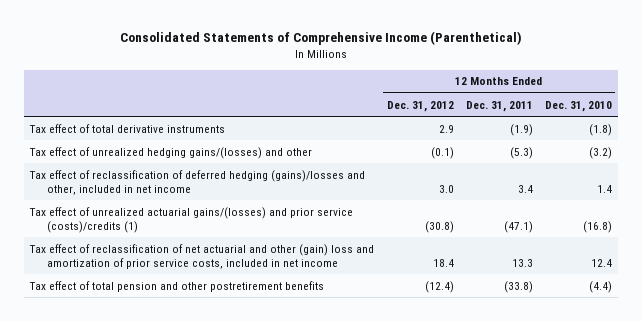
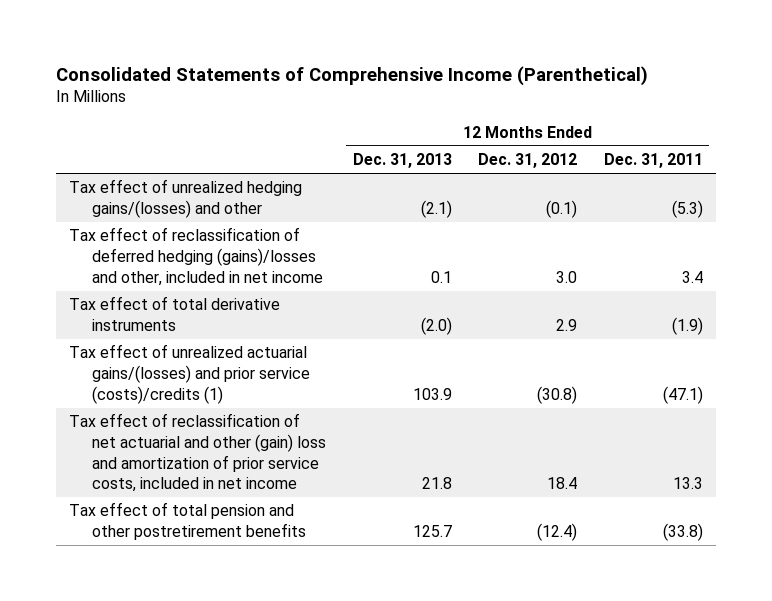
[545,100,613,112] Dec. 31, 2010 -> none
none -> [352,153,452,169] Dec. 31, 2013
[29,123,226,133] Tax effect of total derivative instruments -> [68,296,280,332] Tax effect of total derivative instruments

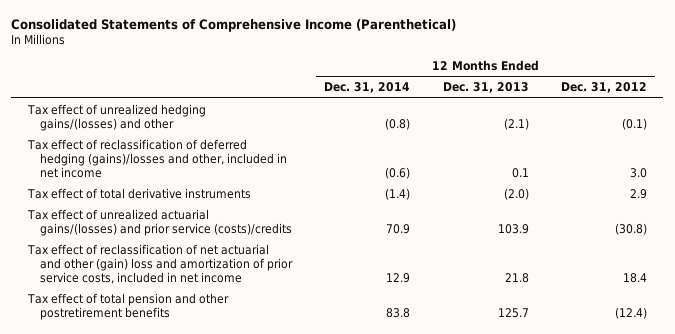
[603,153,703,169] Dec. 31, 2011 -> none
none -> [324,82,411,94] Dec. 31, 2014
[68,344,311,404] Tax effect of unrealized actuarial gains/(losses) and prior service (costs)/credits (1) -> [26,208,292,236] Tax effect of unrealized actuarial gains/(losses) and prior service (costs)/credits

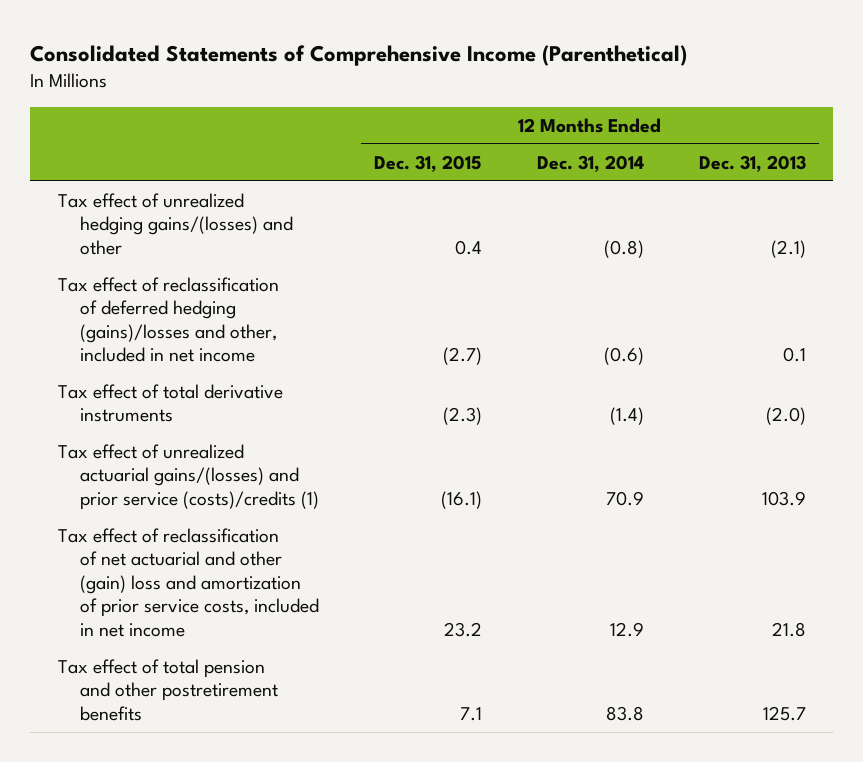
[561,82,648,94] Dec. 31, 2012 -> none
none -> [374,154,483,172] Dec. 31, 2015
[26,208,292,236] Tax effect of unrealized actuarial gains/(losses) and prior service (costs)/credits -> [57,443,320,510] Tax effect of unrealized actuarial gains/(losses) and prior service (costs)/credits (1)

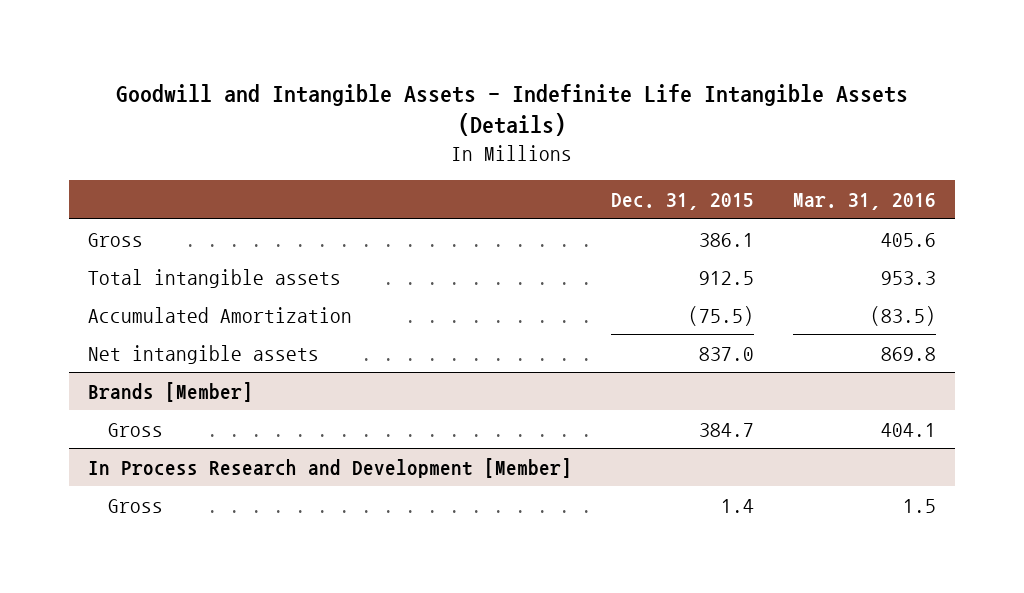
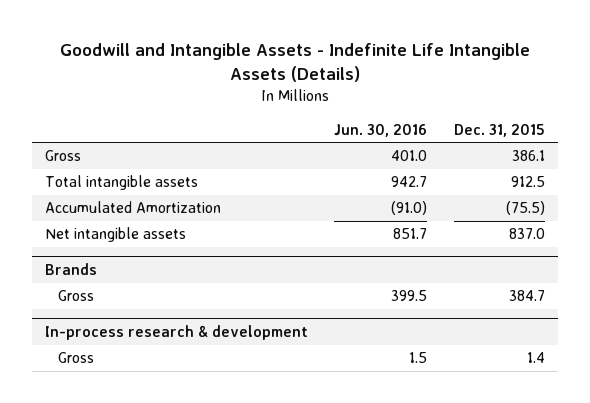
[792,193,936,211] Mar. 31, 2016 -> none
none -> [334,123,428,137] Jun. 30, 2016
[88,381,254,402] Brands [Member] -> [44,262,97,275] Brands
[88,457,573,478] In Process Research and Development [Member] -> [44,324,308,340] In-process research & development

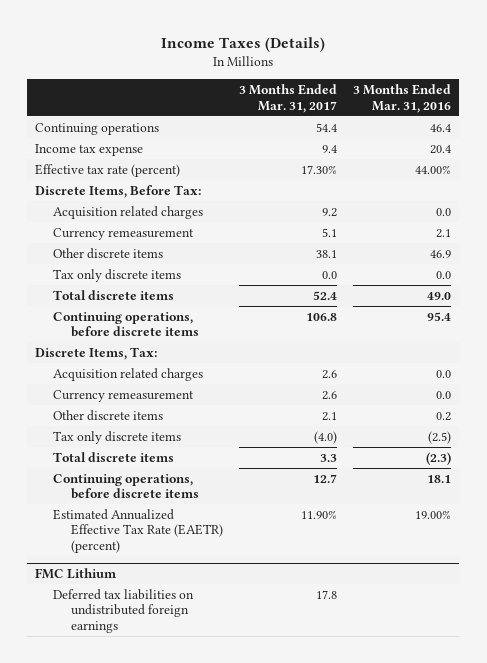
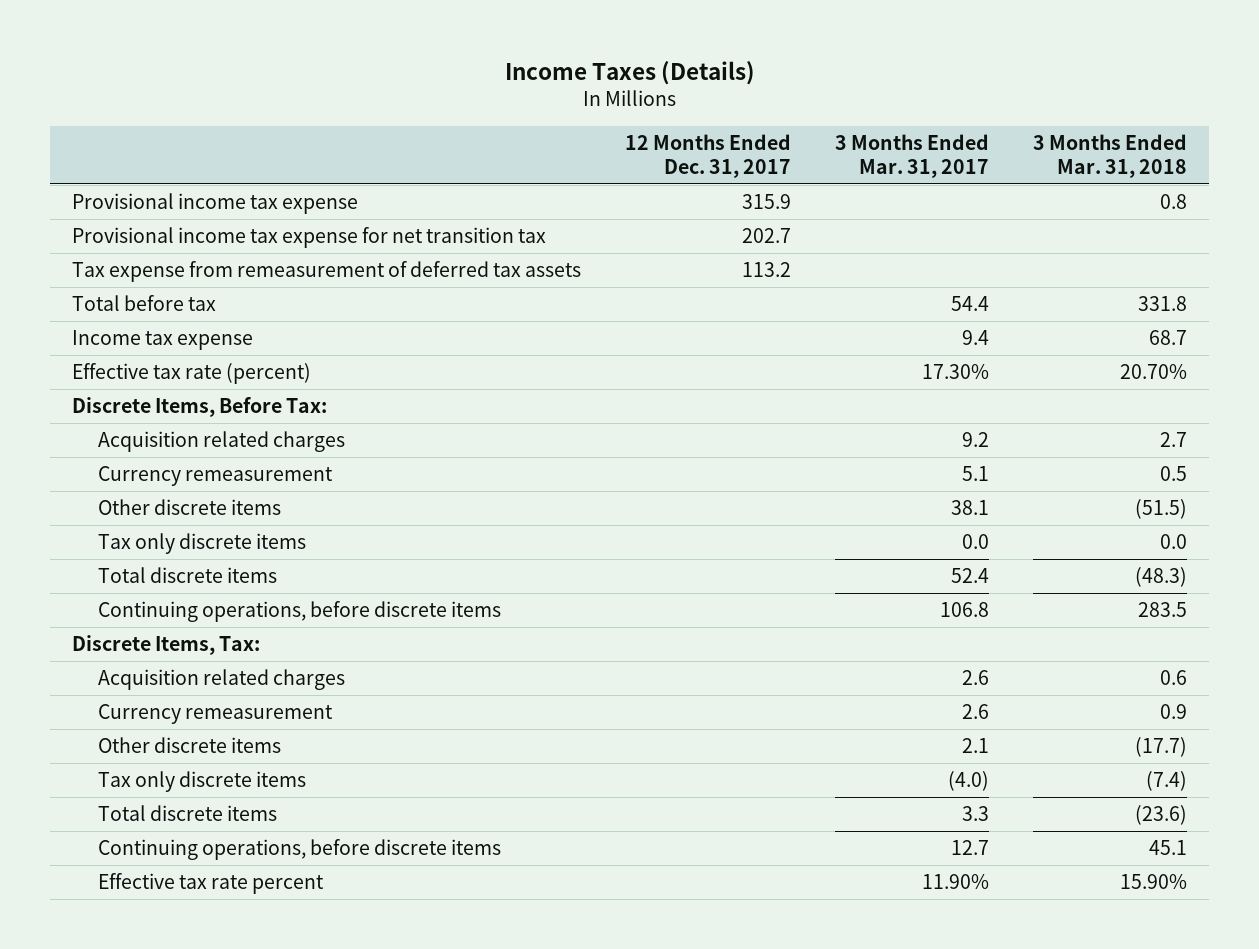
[353,83,452,113] 3 Months Ended Mar. 31, 2016 -> none
none -> [624,133,791,178] 12 Months Ended Dec. 31, 2017
none -> [1033,133,1188,178] 3 Months Ended Mar. 31, 2018
none -> [71,193,358,215] Provisional income tax expense
none -> [71,227,546,249] Provisional income tax expense for net transition tax
none -> [71,261,581,283] Tax expense from remeasurement of deferred tax assets
[35,122,160,135] Continuing operations -> [71,295,216,312] Total before tax
[35,568,118,580] FMC Lithium -> none
[53,588,195,633] Deferred tax liabilities on undistributed foreign earnings -> none
[53,508,223,553] Estimated Annualized Effective Tax Rate (EAETR) (percent) -> [97,873,324,895] Effective tax rate percent

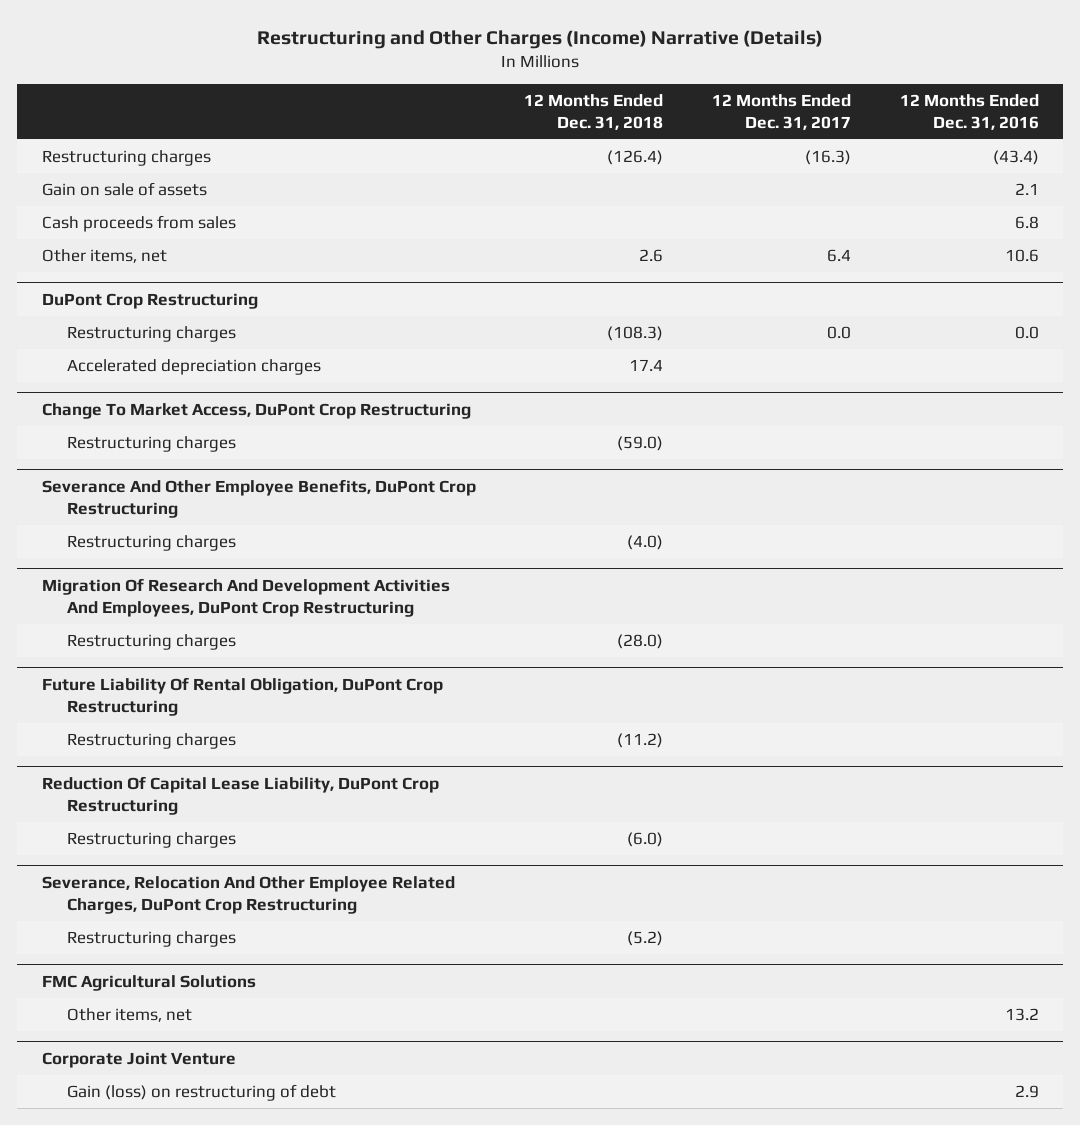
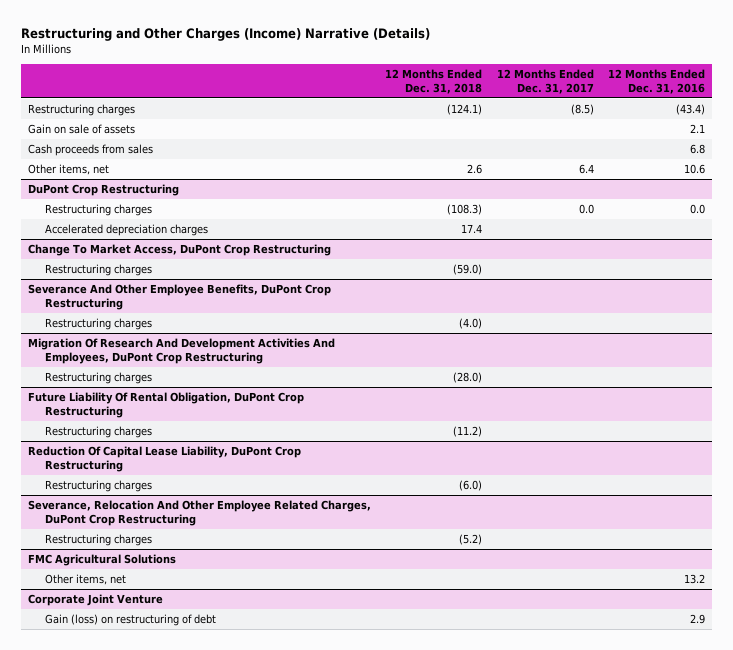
[607,150,664,166] (126.4) -> [447,104,483,116] (124.1)
[804,150,851,166] (16.3) -> [570,104,594,116] (8.5)

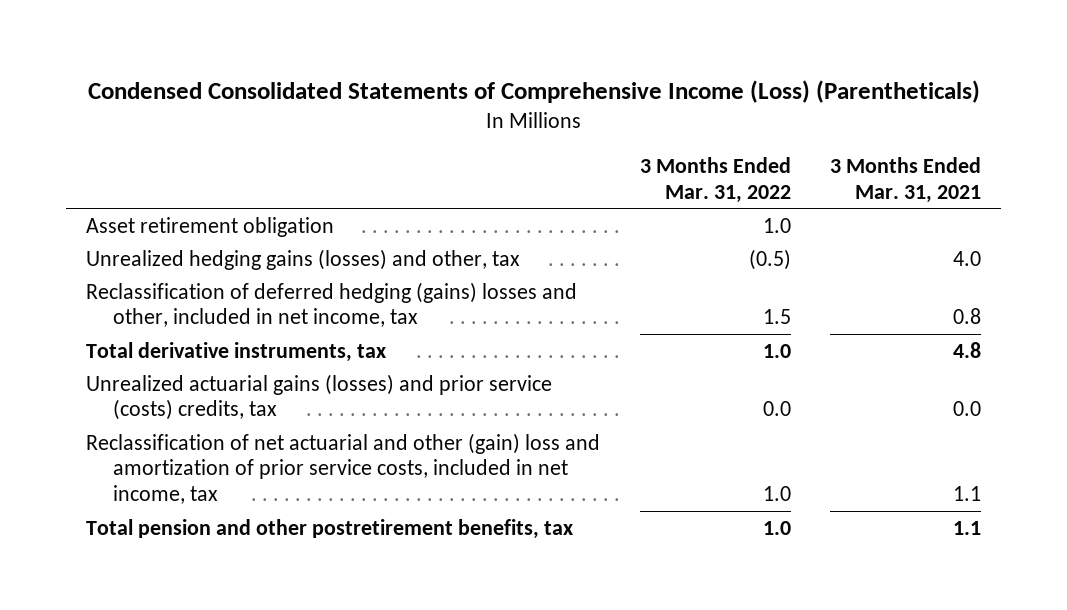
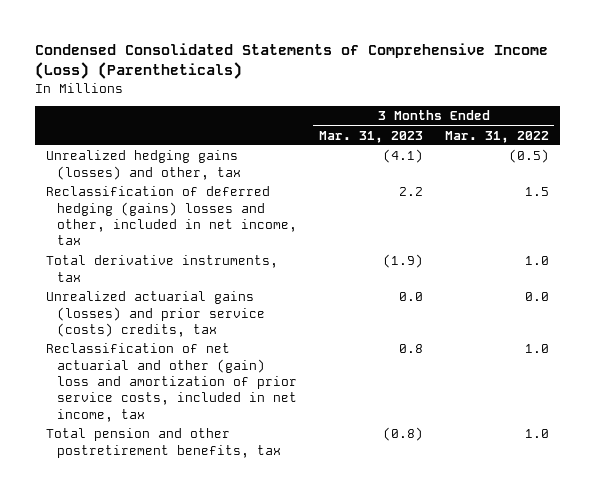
[830,156,982,203] 3 Months Ended Mar. 31, 2021 -> none
none -> [318,130,423,143] Mar. 31, 2023
[85,216,334,237] Asset retirement obligation -> none

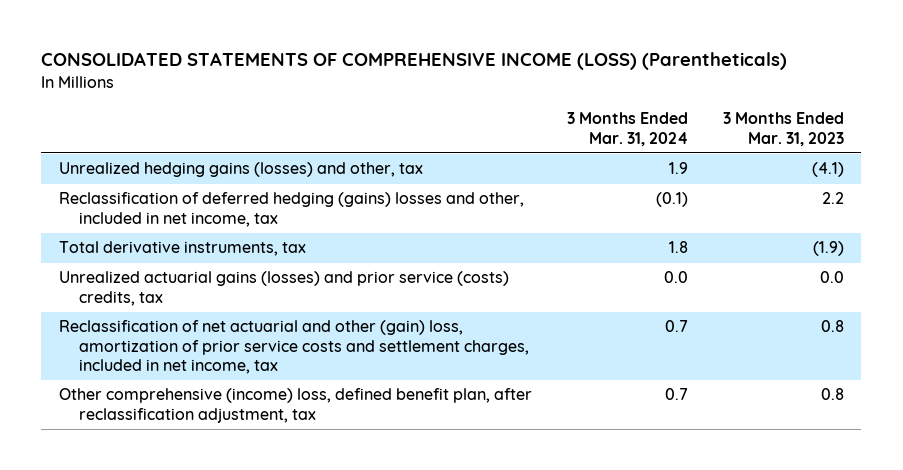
[34,42,548,80] Condensed Consolidated Statements of Comprehensive Income (Loss) (Parentheticals) -> [41,52,788,71] CONSOLIDATED STATEMENTS OF COMPREHENSIVE INCOME (LOSS) (Parentheticals)
[444,130,549,143] Mar. 31, 2022 -> none
none -> [566,112,688,146] 3 Months Ended Mar. 31, 2024
[45,343,297,422] Reclassification of net actuarial and other (gain) loss and amortization of prior service costs, included in net income, tax -> [58,320,530,375] Reclassification of net actuarial and other (gain) loss, amortization of prior service costs and settlement charges, included in net income, tax
[45,428,281,458] Total pension and other postretirement benefits, tax -> [58,388,532,423] Other comprehensive (income) loss, defined benefit plan, after reclassification adjustment, tax
[382,427,423,442] (0.8) -> [820,388,844,401] 0.8

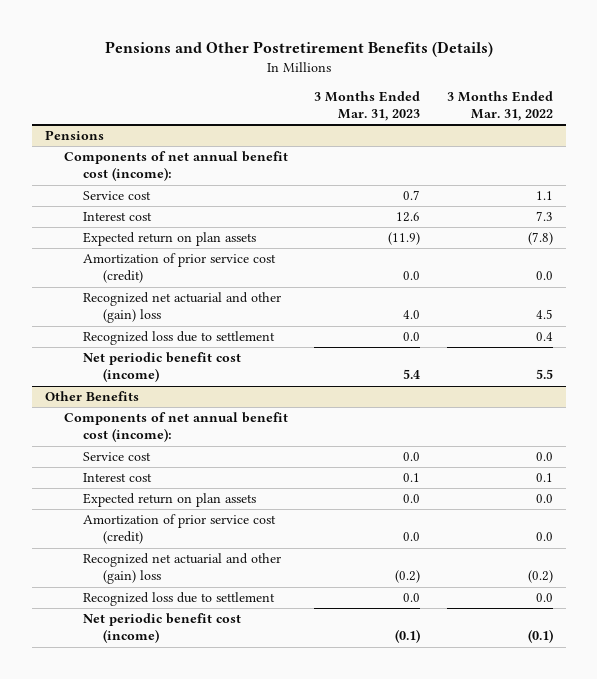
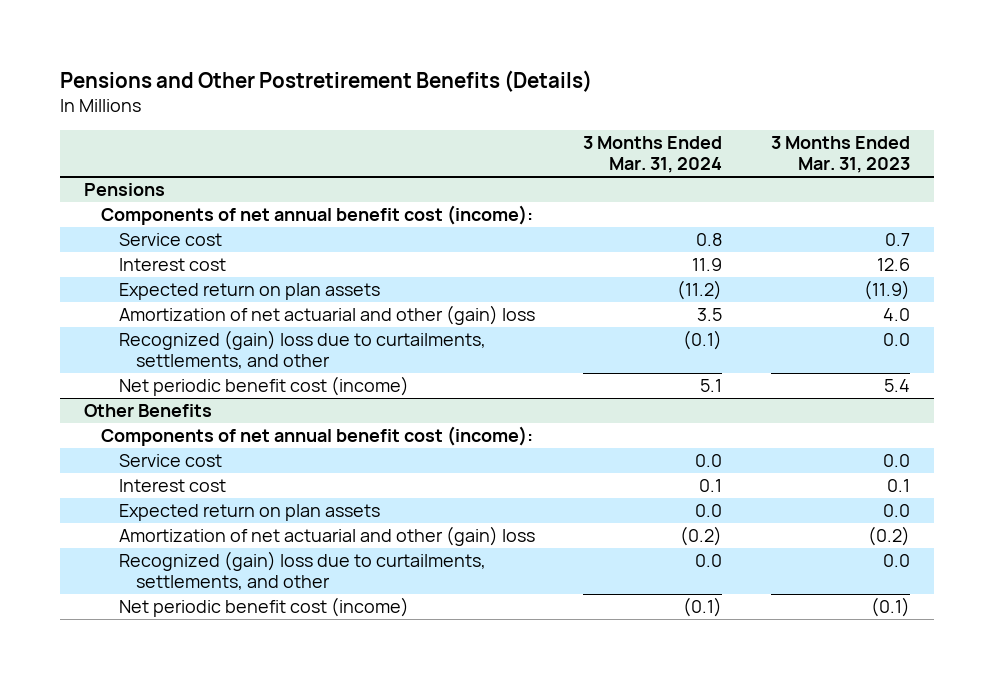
[446,90,553,122] 3 Months Ended Mar. 31, 2022 -> none
none -> [583,136,723,174] 3 Months Ended Mar. 31, 2024
[83,253,277,284] Amortization of prior service cost (credit) -> none
[83,292,282,324] Recognized net actuarial and other (gain) loss -> [118,305,535,326] Amortization of net actuarial and other (gain) loss
[83,331,276,346] Recognized loss due to settlement -> [118,330,486,370] Recognized (gain) loss due to curtailments, settlements, and other
[83,514,277,545] Amortization of prior service cost (credit) -> none
[83,553,282,585] Recognized net actuarial and other (gain) loss -> [118,526,535,547] Amortization of net actuarial and other (gain) loss
[83,592,276,607] Recognized loss due to settlement -> [118,551,486,591] Recognized (gain) loss due to curtailments, settlements, and other

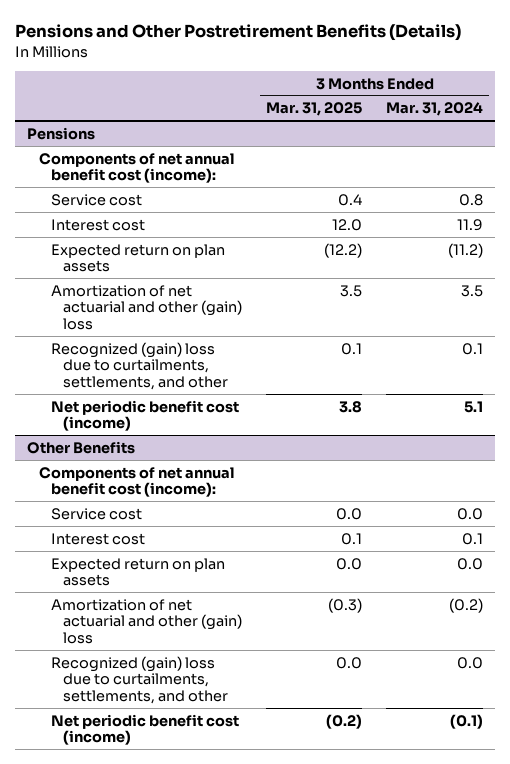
[771,136,911,174] 3 Months Ended Mar. 31, 2023 -> none
none -> [265,102,362,117] Mar. 31, 2025
[683,330,723,351] (0.1) -> [462,342,484,355] 0.1

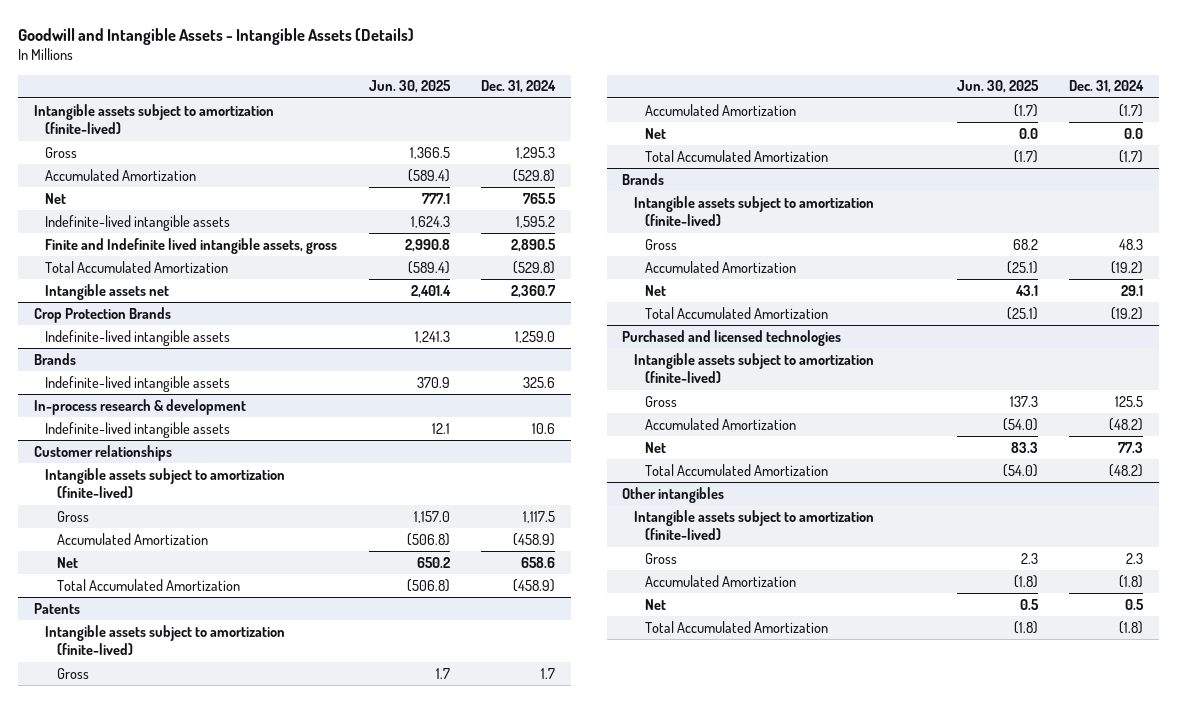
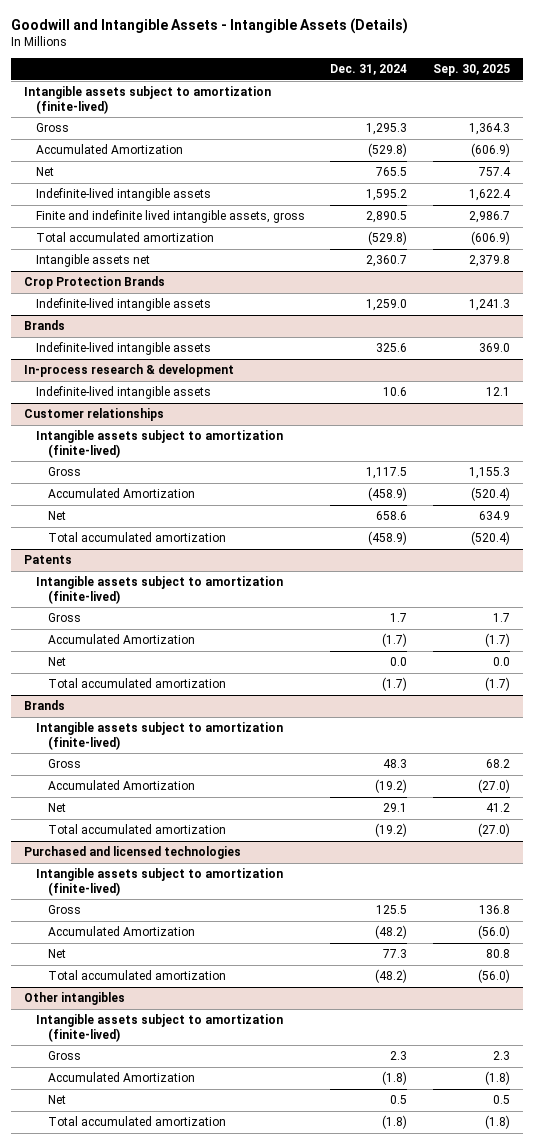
[368,80,451,94] Jun. 30, 2025 -> none
none -> [432,64,510,77] Sep. 30, 2025
[45,237,338,254] Finite and Indefinite lived intangible assets, gross -> [35,210,305,224] Finite and indefinite lived intangible assets, gross
[45,260,229,273] Total Accumulated Amortization -> [35,232,214,243] Total accumulated amortization
[56,578,240,591] Total Accumulated Amortization -> [47,532,226,543] Total accumulated amortization
[645,149,829,162] Total Accumulated Amortization -> [47,678,226,689] Total accumulated amortization
[645,306,829,319] Total Accumulated Amortization -> [47,824,226,835] Total accumulated amortization
[645,463,829,476] Total Accumulated Amortization -> [47,970,226,981] Total accumulated amortization
[645,620,829,633] Total Accumulated Amortization -> [47,1116,226,1127] Total accumulated amortization

